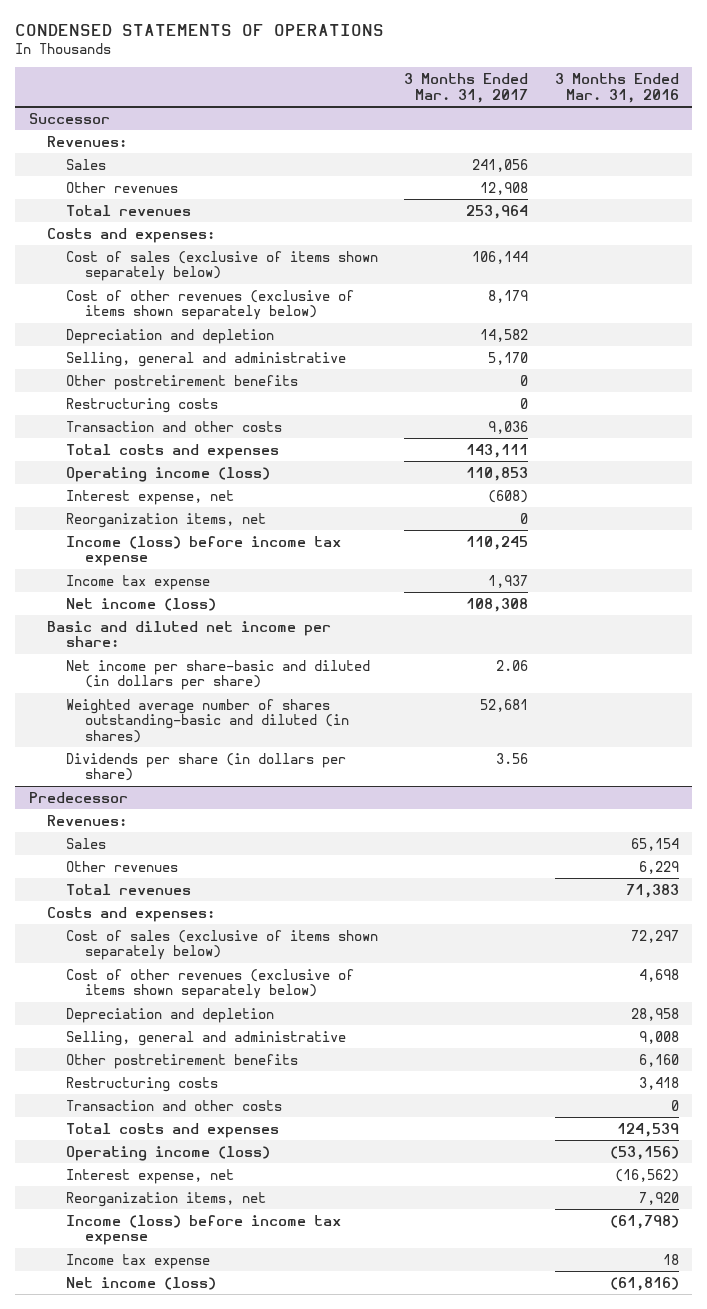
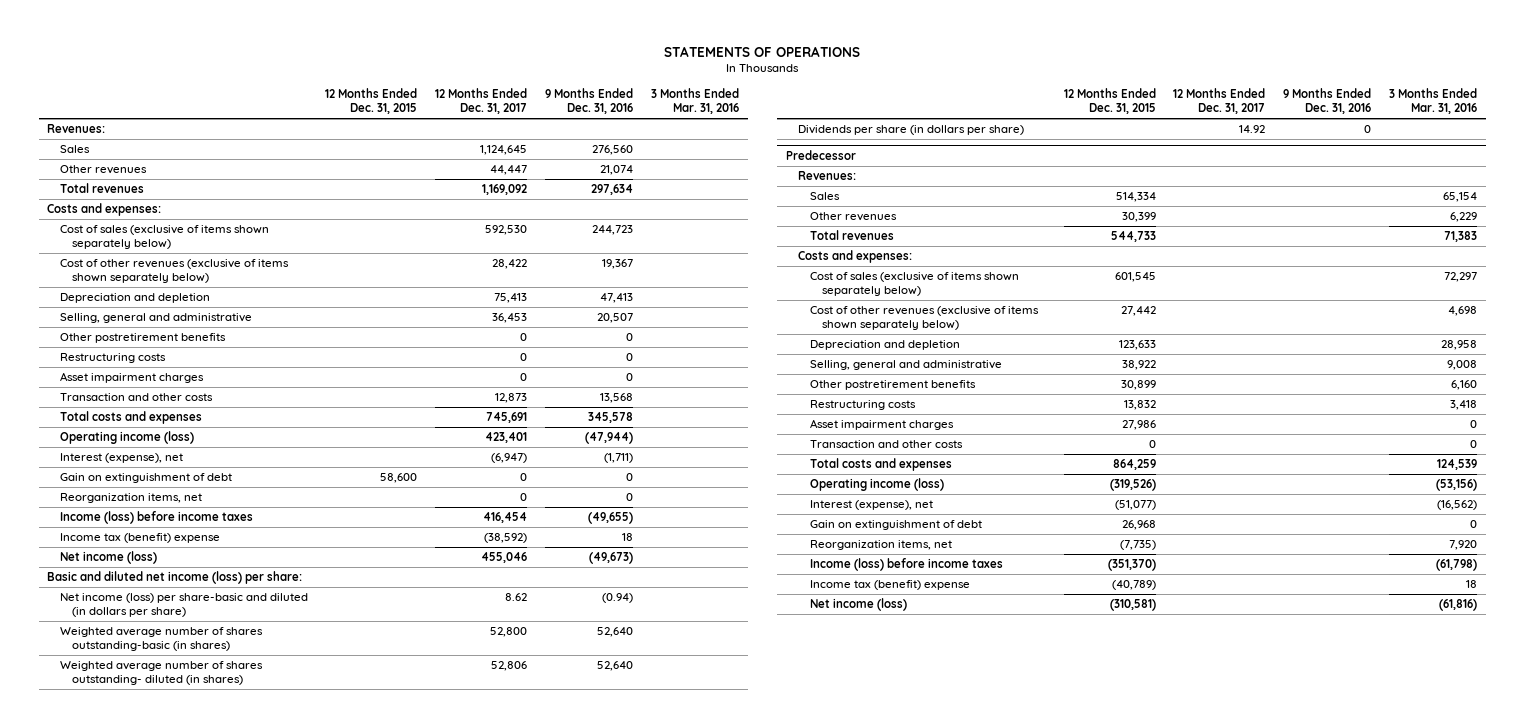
[15,23,385,36] CONDENSED STATEMENTS OF OPERATIONS -> [664,45,861,57] STATEMENTS OF OPERATIONS
[404,72,529,103] 3 Months Ended Mar. 31, 2017 -> none
none -> [325,88,418,115] 12 Months Ended Dec. 31, 2015
none -> [435,88,528,115] 12 Months Ended Dec. 31, 2017
none -> [544,88,633,115] 9 Months Ended Dec. 31, 2016
[28,112,110,124] Successor -> none
[47,135,128,147] Revenues: -> none
[65,158,106,170] Sales -> none
[65,181,178,193] Other revenues -> none
[65,204,191,216] Total revenues -> none
[47,227,216,243] Costs and expenses: -> none
[65,250,378,282] Cost of sales (exclusive of items shown separately below) -> none
[65,289,354,321] Cost of other revenues (exclusive of items shown separately below) -> none
[65,328,274,344] Depreciation and depletion -> none
[65,351,346,367] Selling, general and administrative -> none
[65,374,298,390] Other postretirement benefits -> none
[65,397,218,413] Restructuring costs -> none
[65,420,282,432] Transaction and other costs -> none
[65,443,279,459] Total costs and expenses -> none
[65,466,270,482] Operating income (loss) -> none
[65,489,234,505] Interest expense, net -> none
[65,512,266,528] Reorganization items, net -> none
[65,535,341,567] Income (loss) before income tax expense -> none
[65,574,210,590] Income tax expense -> none
[65,597,216,611] Net income (loss) -> none
[47,620,332,648] Basic and diluted net income per share: -> none
[65,659,370,691] Net income per share-basic and diluted (in dollars per share) -> none
[65,698,349,743] Weighted average number of shares outstanding-basic and diluted (in shares) -> none
[65,752,346,782] Dividends per share (in dollars per share) -> none
none -> [47,124,106,134] Revenues:
none -> [59,145,90,154] Sales
none -> [59,165,147,175] Other revenues
none -> [59,183,144,194] Total revenues
none -> [47,203,162,217] Costs and expenses:
none -> [59,225,269,250] Cost of sales (exclusive of items shown separately below)
none -> [59,259,289,284] Cost of other revenues (exclusive of items shown separately below)
none -> [59,293,210,304] Depreciation and depletion
none -> [59,313,252,324] Selling, general and administrative
none -> [59,333,226,344] Other postretirement benefits
none -> [59,353,166,364] Restructuring costs
none -> [59,372,204,384] Asset impairment charges
none -> [59,393,213,402] Transaction and other costs
none -> [59,411,202,425] Total costs and expenses
none -> [59,431,194,445] Operating income (loss)
none -> [59,453,183,464] Interest (expense), net
none -> [59,473,232,484] Gain on extinguishment of debt
none -> [59,493,202,504] Reorganization items, net
none -> [59,511,253,525] Income (loss) before income taxes
none -> [59,533,220,544] Income tax (benefit) expense
none -> [59,551,157,565] Net income (loss)
none -> [47,571,303,585] Basic and diluted net income (loss) per share:
none -> [59,593,308,618] Net income (loss) per share-basic and diluted (in dollars per share)
none -> [59,627,263,652] Weighted average number of shares outstanding-basic (in shares)
none -> [59,661,263,686] Weighted average number of shares outstanding- diluted (in shares)
none -> [797,125,1024,136] Dividends per share (in dollars per share)
none -> [810,419,955,431] Asset impairment charges
[65,1168,234,1184] Interest expense, net -> [810,500,934,511] Interest (expense), net
none -> [810,520,983,531] Gain on extinguishment of debt
[65,1214,341,1246] Income (loss) before income tax expense -> [810,558,1004,572] Income (loss) before income taxes
[65,1253,210,1269] Income tax expense -> [810,580,971,591] Income tax (benefit) expense

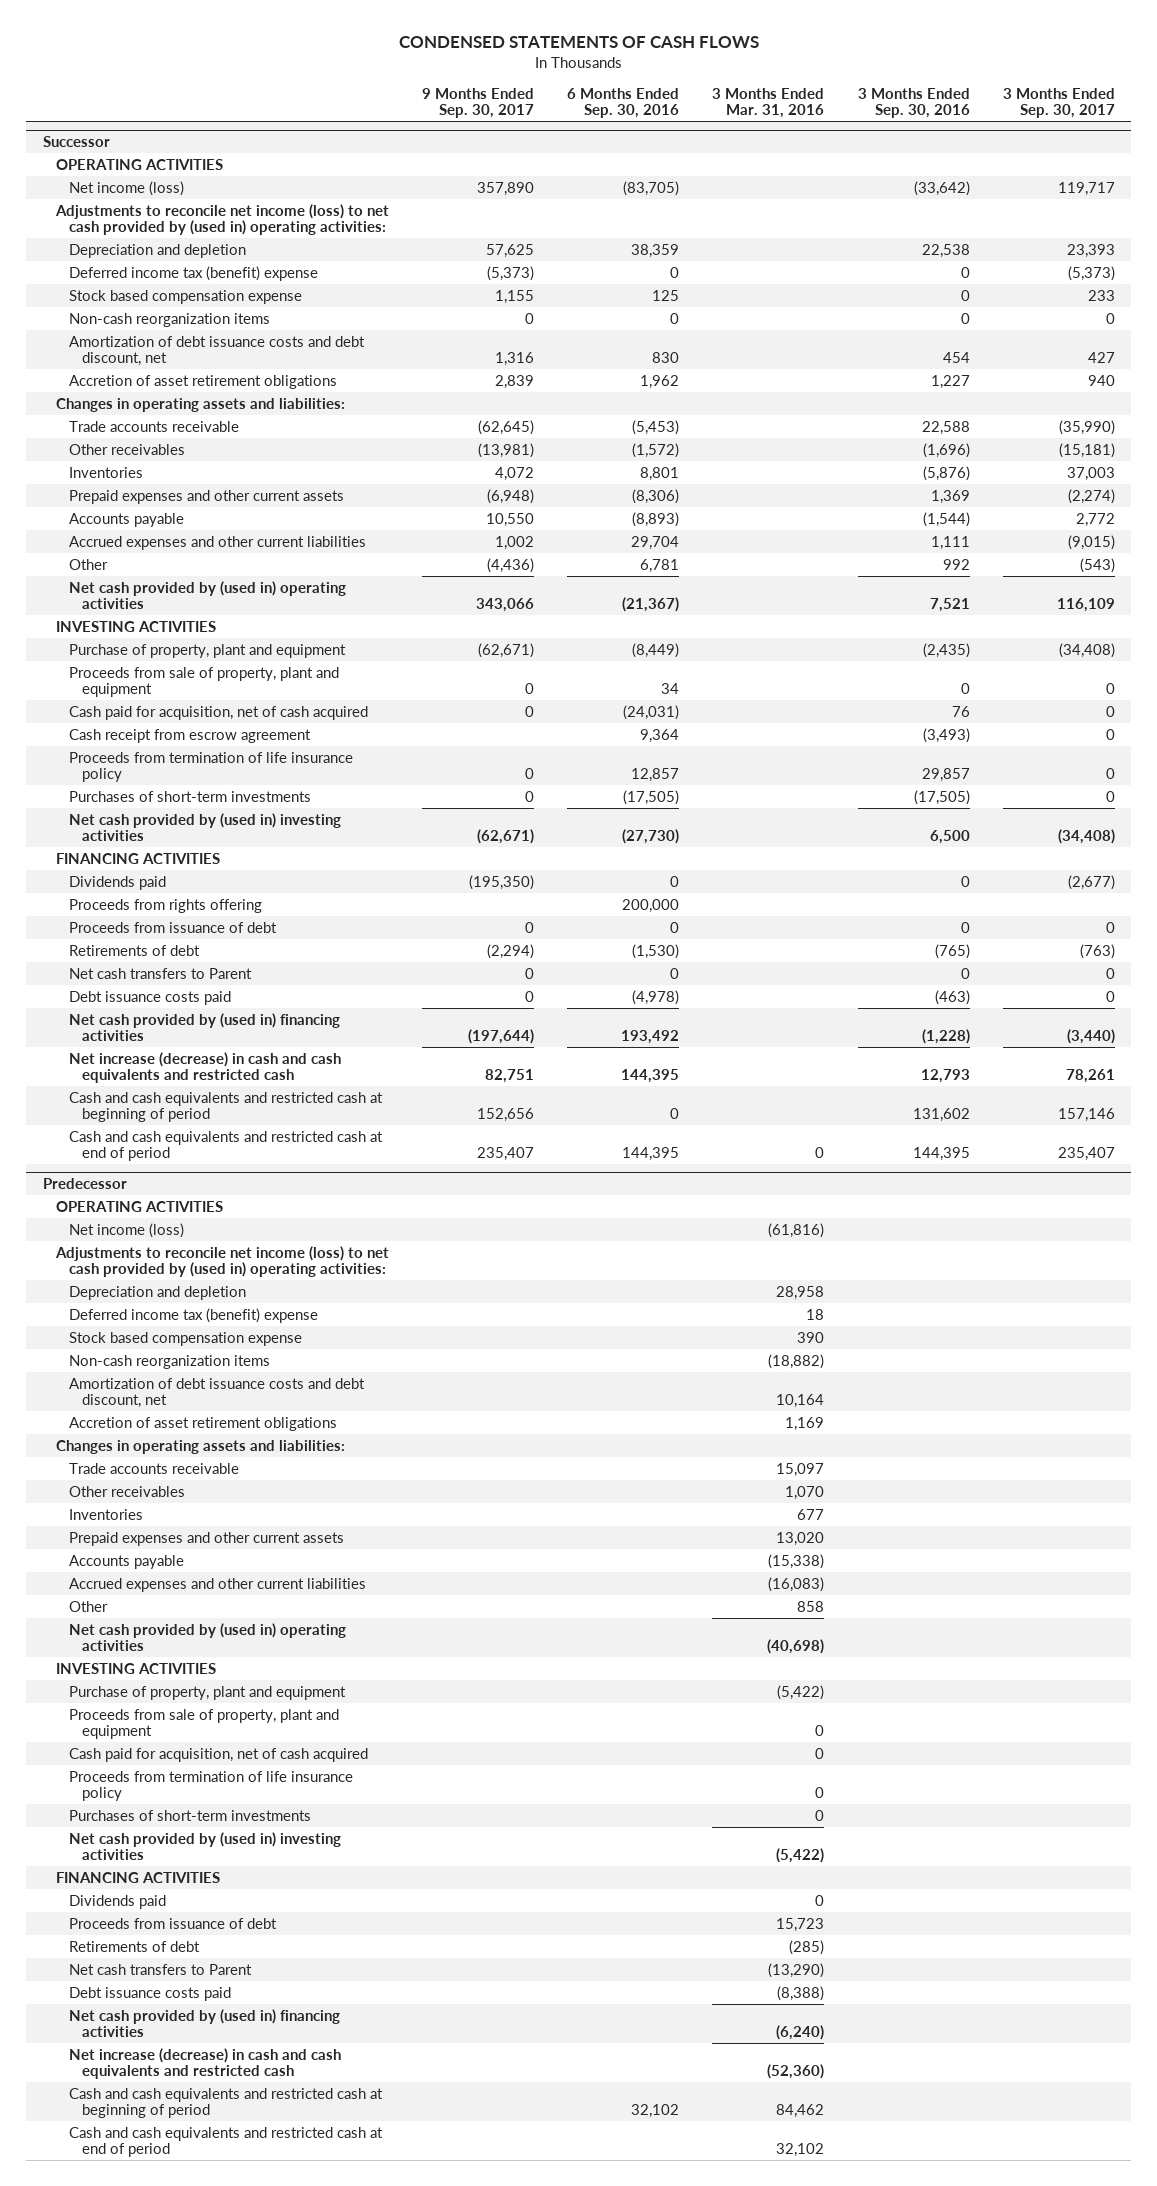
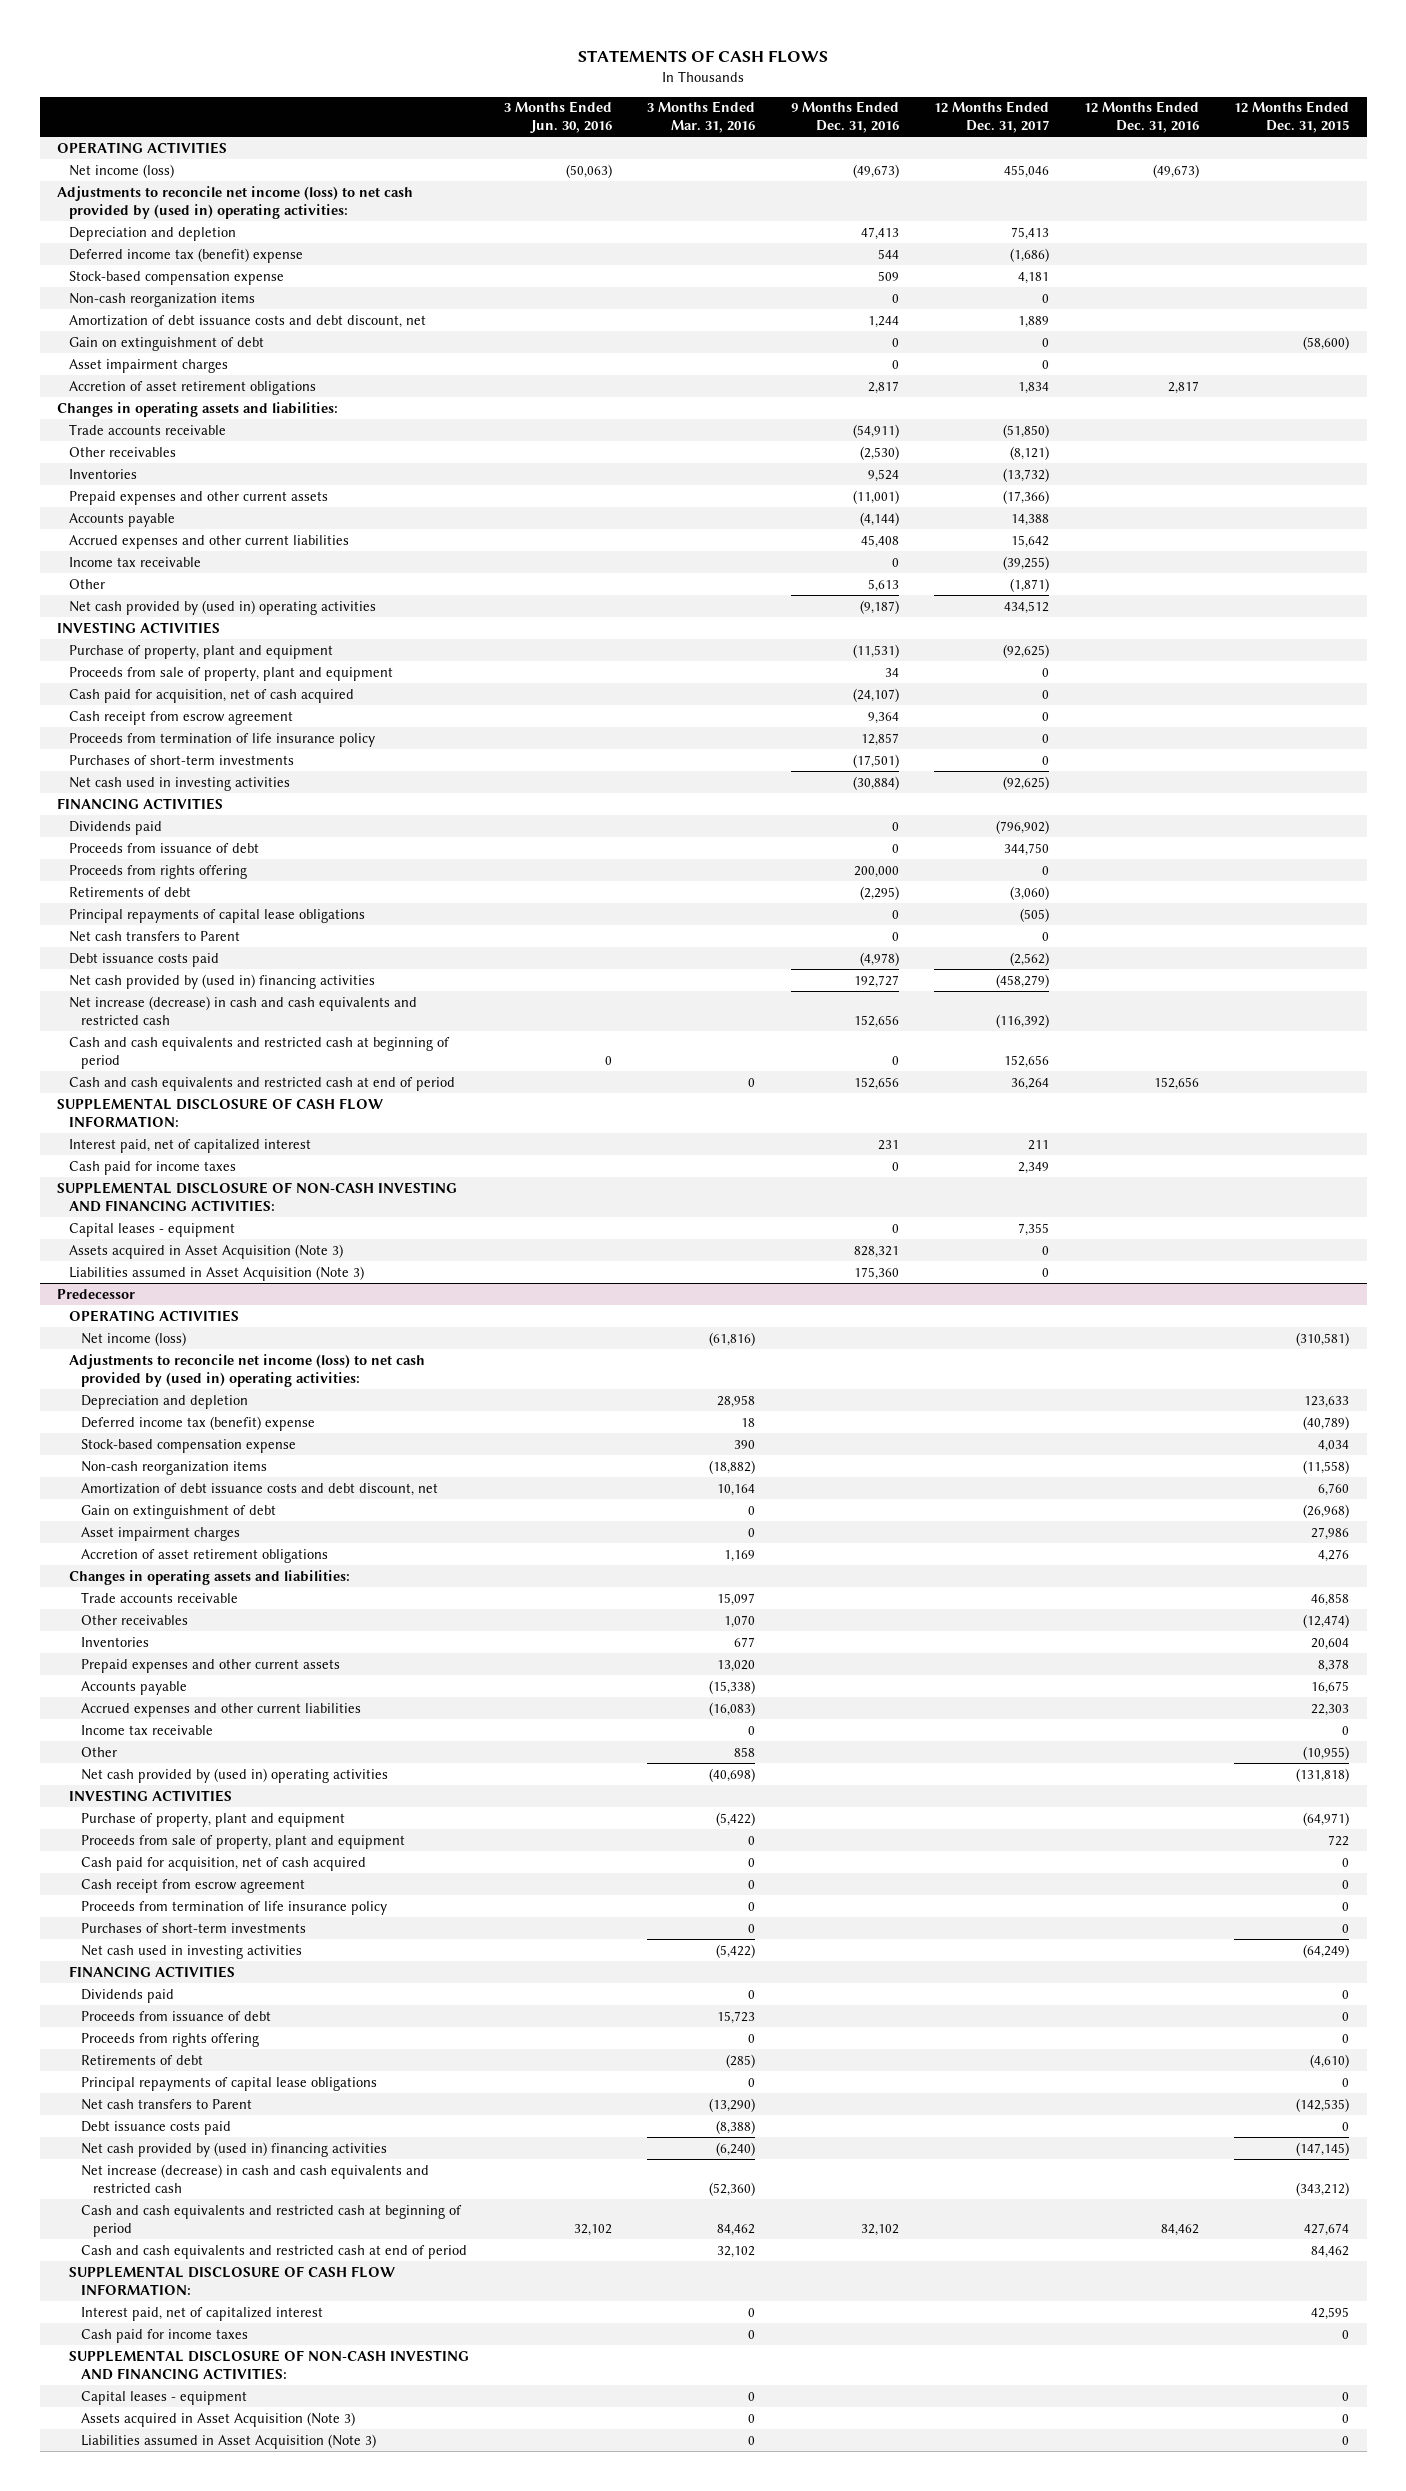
[398,36,759,49] CONDENSED STATEMENTS OF CASH FLOWS -> [578,50,829,64] STATEMENTS OF CASH FLOWS
[422,87,535,119] 9 Months Ended Sep. 30, 2017 -> none
[567,87,680,119] 6 Months Ended Sep. 30, 2016 -> none
[857,87,970,119] 3 Months Ended Sep. 30, 2016 -> none
[1002,87,1115,119] 3 Months Ended Sep. 30, 2017 -> none
none -> [504,101,613,134] 3 Months Ended Jun. 30, 2016
none -> [790,101,899,134] 9 Months Ended Dec. 31, 2016
none -> [933,101,1049,134] 12 Months Ended Dec. 31, 2017
none -> [1083,101,1199,134] 12 Months Ended Dec. 31, 2016
none -> [1234,101,1350,134] 12 Months Ended Dec. 31, 2015
[42,135,110,147] Successor -> none
[55,158,223,170] OPERATING ACTIVITIES -> none
[68,180,184,196] Net income (loss) -> none
[54,203,389,236] Adjustments to reconcile net income (loss) to net cash provided by (used in) operating activities: -> none
[68,243,246,258] Depreciation and depletion -> none
[68,265,318,281] Deferred income tax (benefit) expense -> none
[68,289,302,304] Stock based compensation expense -> none
[68,312,270,327] Non-cash reorganization items -> none
[68,335,365,367] Amortization of debt issuance costs and debt discount, net -> none
[68,374,337,389] Accretion of asset retirement obligations -> none
[55,397,345,412] Changes in operating assets and liabilities: -> none
[68,420,239,432] Trade accounts receivable -> none
[68,443,185,455] Other receivables -> none
[68,466,143,478] Inventories -> none
[68,489,344,504] Prepaid expenses and other current assets -> none
[68,512,184,527] Accounts payable -> none
[68,535,366,550] Accrued expenses and other current liabilities -> none
[68,558,108,570] Other -> none
[68,580,346,610] Net cash provided by (used in) operating activities -> none
[55,620,216,632] INVESTING ACTIVITIES -> none
[68,643,346,658] Purchase of property, plant and equipment -> none
[68,666,339,698] Proceeds from sale of property, plant and equipment -> none
[68,705,368,720] Cash paid for acquisition, net of cash acquired -> none
[68,728,311,743] Cash receipt from escrow agreement -> none
[68,751,353,783] Proceeds from termination of life insurance policy -> none
[68,790,311,802] Purchases of short-term investments -> none
[68,812,341,842] Net cash provided by (used in) investing activities -> none
[55,852,220,864] FINANCING ACTIVITIES -> none
[68,875,166,890] Dividends paid -> none
[68,898,262,913] Proceeds from rights offering -> none
[68,921,277,933] Proceeds from issuance of debt -> none
[68,944,200,956] Retirements of debt -> none
[68,967,252,979] Net cash transfers to Parent -> none
[68,990,231,1005] Debt issuance costs paid -> none
[68,1012,340,1042] Net cash provided by (used in) financing activities -> none
[68,1051,341,1084] Net increase (decrease) in cash and cash equivalents and restricted cash -> none
[68,1091,383,1123] Cash and cash equivalents and restricted cash at beginning of period -> none
[68,1130,383,1162] Cash and cash equivalents and restricted cash at end of period -> none
none -> [57,141,228,154] OPERATING ACTIVITIES
none -> [69,163,175,178] Net income (loss)
none -> [57,185,414,219] Adjustments to reconcile net income (loss) to net cash provided by (used in) operating activities:
none -> [69,226,237,241] Depreciation and depletion
none -> [69,247,304,263] Deferred income tax (benefit) expense
none -> [69,270,285,285] Stock-based compensation expense
none -> [69,292,256,307] Non-cash reorganization items
none -> [69,314,427,328] Amortization of debt issuance costs and debt discount, net
none -> [69,336,265,351] Gain on extinguishment of debt
none -> [69,358,229,373] Asset impairment charges
none -> [69,380,317,395] Accretion of asset retirement obligations
none -> [57,401,339,417] Changes in operating assets and liabilities:
none -> [69,423,227,435] Trade accounts receivable
none -> [69,446,177,457] Other receivables
none -> [69,468,138,479] Inventories
none -> [69,490,329,505] Prepaid expenses and other current assets
none -> [69,512,176,527] Accounts payable
none -> [69,534,350,549] Accrued expenses and other current liabilities
none -> [69,556,202,567] Income tax receivable
none -> [69,578,106,589] Other
none -> [69,599,377,615] Net cash provided by (used in) operating activities
none -> [57,621,221,634] INVESTING ACTIVITIES
none -> [69,644,334,659] Purchase of property, plant and equipment
none -> [69,666,394,681] Proceeds from sale of property, plant and equipment
none -> [69,688,355,703] Cash paid for acquisition, net of cash acquired
none -> [69,710,294,725] Cash receipt from escrow agreement
none -> [69,732,376,747] Proceeds from termination of life insurance policy
none -> [69,754,295,765] Purchases of short-term investments
none -> [69,776,291,791] Net cash used in investing activities
none -> [57,797,224,810] FINANCING ACTIVITIES
none -> [69,820,163,835] Dividends paid
none -> [69,842,260,853] Proceeds from issuance of debt
none -> [69,864,248,879] Proceeds from rights offering
none -> [69,886,192,897] Retirements of debt
none -> [69,908,366,923] Principal repayments of capital lease obligations
none -> [69,930,241,942] Net cash transfers to Parent
none -> [69,952,220,967] Debt issuance costs paid
none -> [69,973,376,989] Net cash provided by (used in) financing activities
none -> [69,995,418,1025] Net increase (decrease) in cash and cash equivalents and restricted cash
none -> [69,1036,451,1069] Cash and cash equivalents and restricted cash at beginning of period
none -> [69,1076,456,1091] Cash and cash equivalents and restricted cash at end of period
none -> [57,1097,384,1127] SUPPLEMENTAL DISCLOSURE OF CASH FLOW INFORMATION:
none -> [69,1138,312,1153] Interest paid, net of capitalized interest
none -> [69,1160,237,1175] Cash paid for income taxes
none -> [57,1181,458,1212] SUPPLEMENTAL DISCLOSURE OF NON-CASH INVESTING AND FINANCING ACTIVITIES:
none -> [69,1222,236,1237] Capital leases - equipment
none -> [69,1243,344,1259] Assets acquired in Asset Acquisition (Note 3)
none -> [69,1265,365,1281] Liabilities assumed in Asset Acquisition (Note 3)
[68,1331,302,1346] Stock based compensation expense -> [81,1438,297,1453] Stock-based compensation expense
none -> [81,1504,277,1519] Gain on extinguishment of debt
none -> [81,1526,241,1541] Asset impairment charges
none -> [81,1724,214,1735] Income tax receivable
none -> [81,1878,306,1893] Cash receipt from escrow agreement
[68,1831,341,1861] Net cash provided by (used in) investing activities -> [81,1944,303,1959] Net cash used in investing activities
none -> [81,2032,260,2047] Proceeds from rights offering
none -> [81,2076,378,2091] Principal repayments of capital lease obligations
none -> [69,2265,396,2295] SUPPLEMENTAL DISCLOSURE OF CASH FLOW INFORMATION:
none -> [81,2306,324,2321] Interest paid, net of capitalized interest
none -> [81,2328,249,2343] Cash paid for income taxes
none -> [69,2349,470,2380] SUPPLEMENTAL DISCLOSURE OF NON-CASH INVESTING AND FINANCING ACTIVITIES:
none -> [81,2390,248,2405] Capital leases - equipment
none -> [81,2411,356,2427] Assets acquired in Asset Acquisition (Note 3)
none -> [81,2433,377,2449] Liabilities assumed in Asset Acquisition (Note 3)

